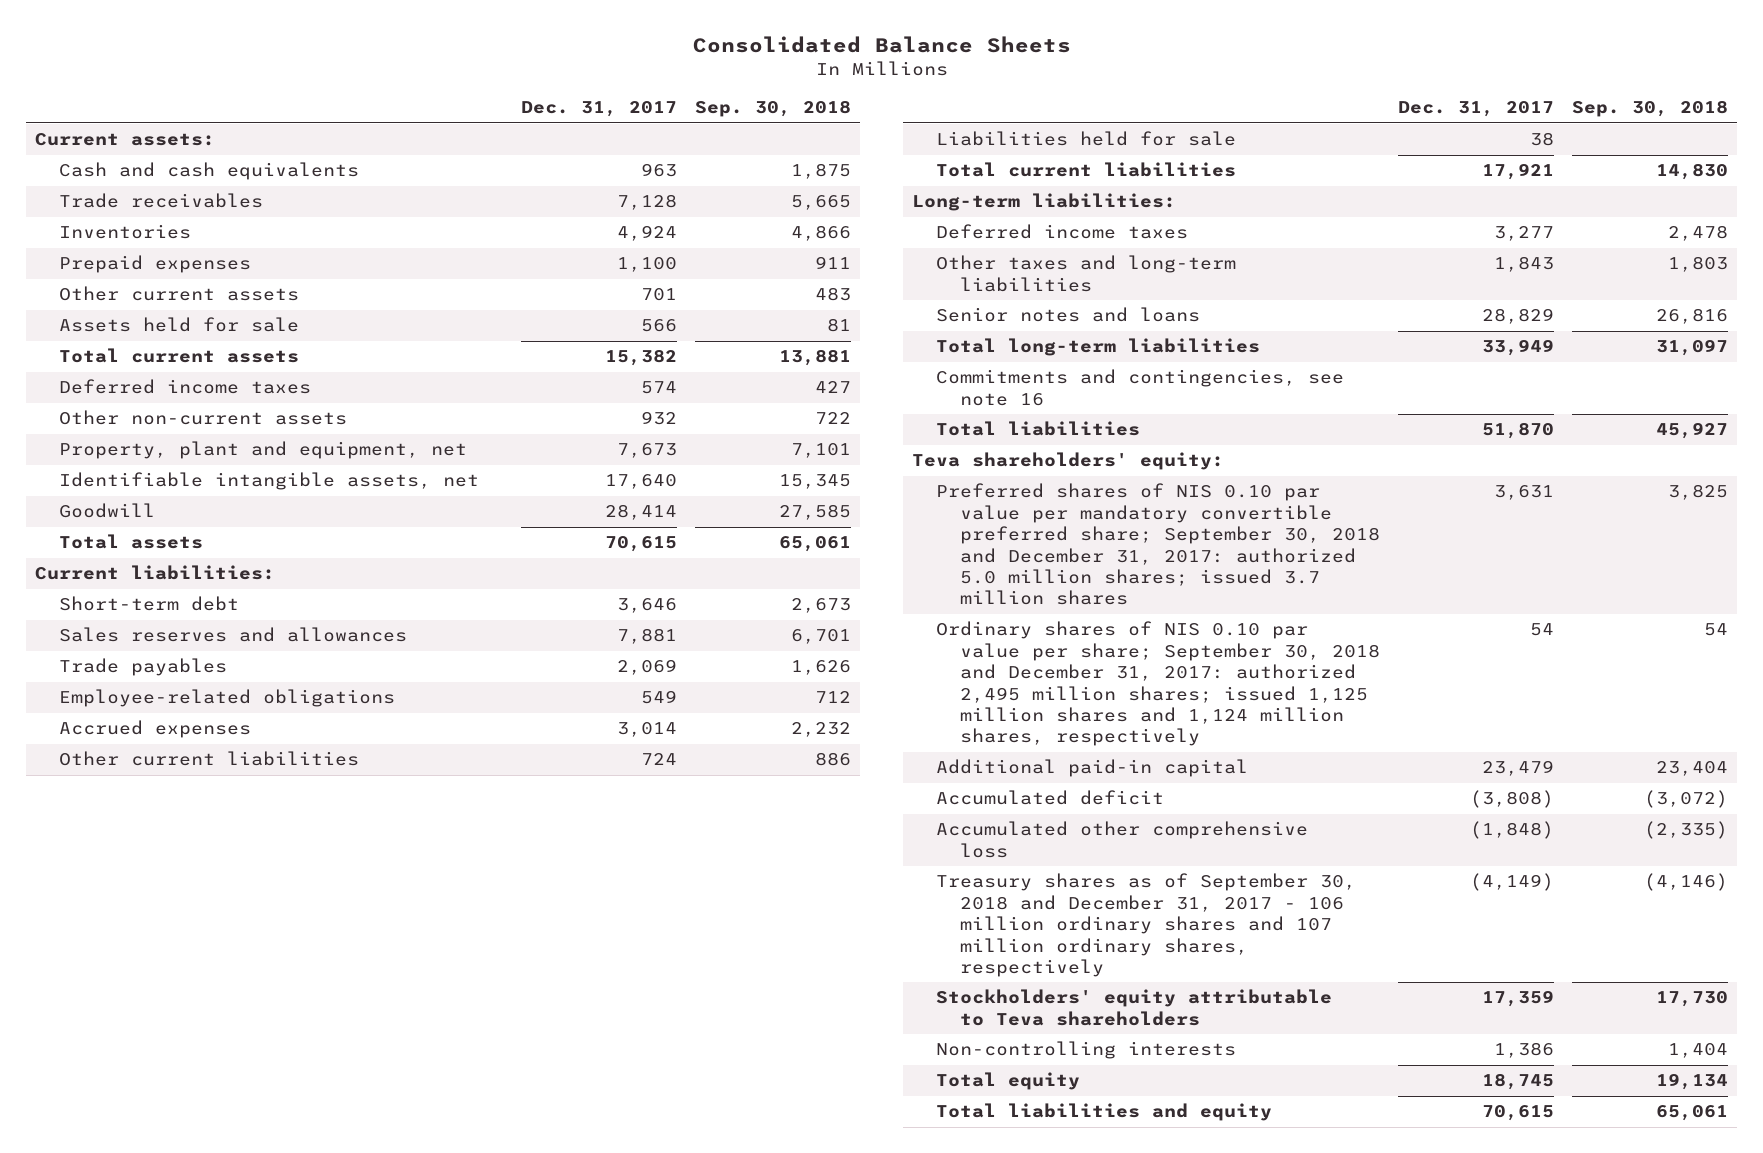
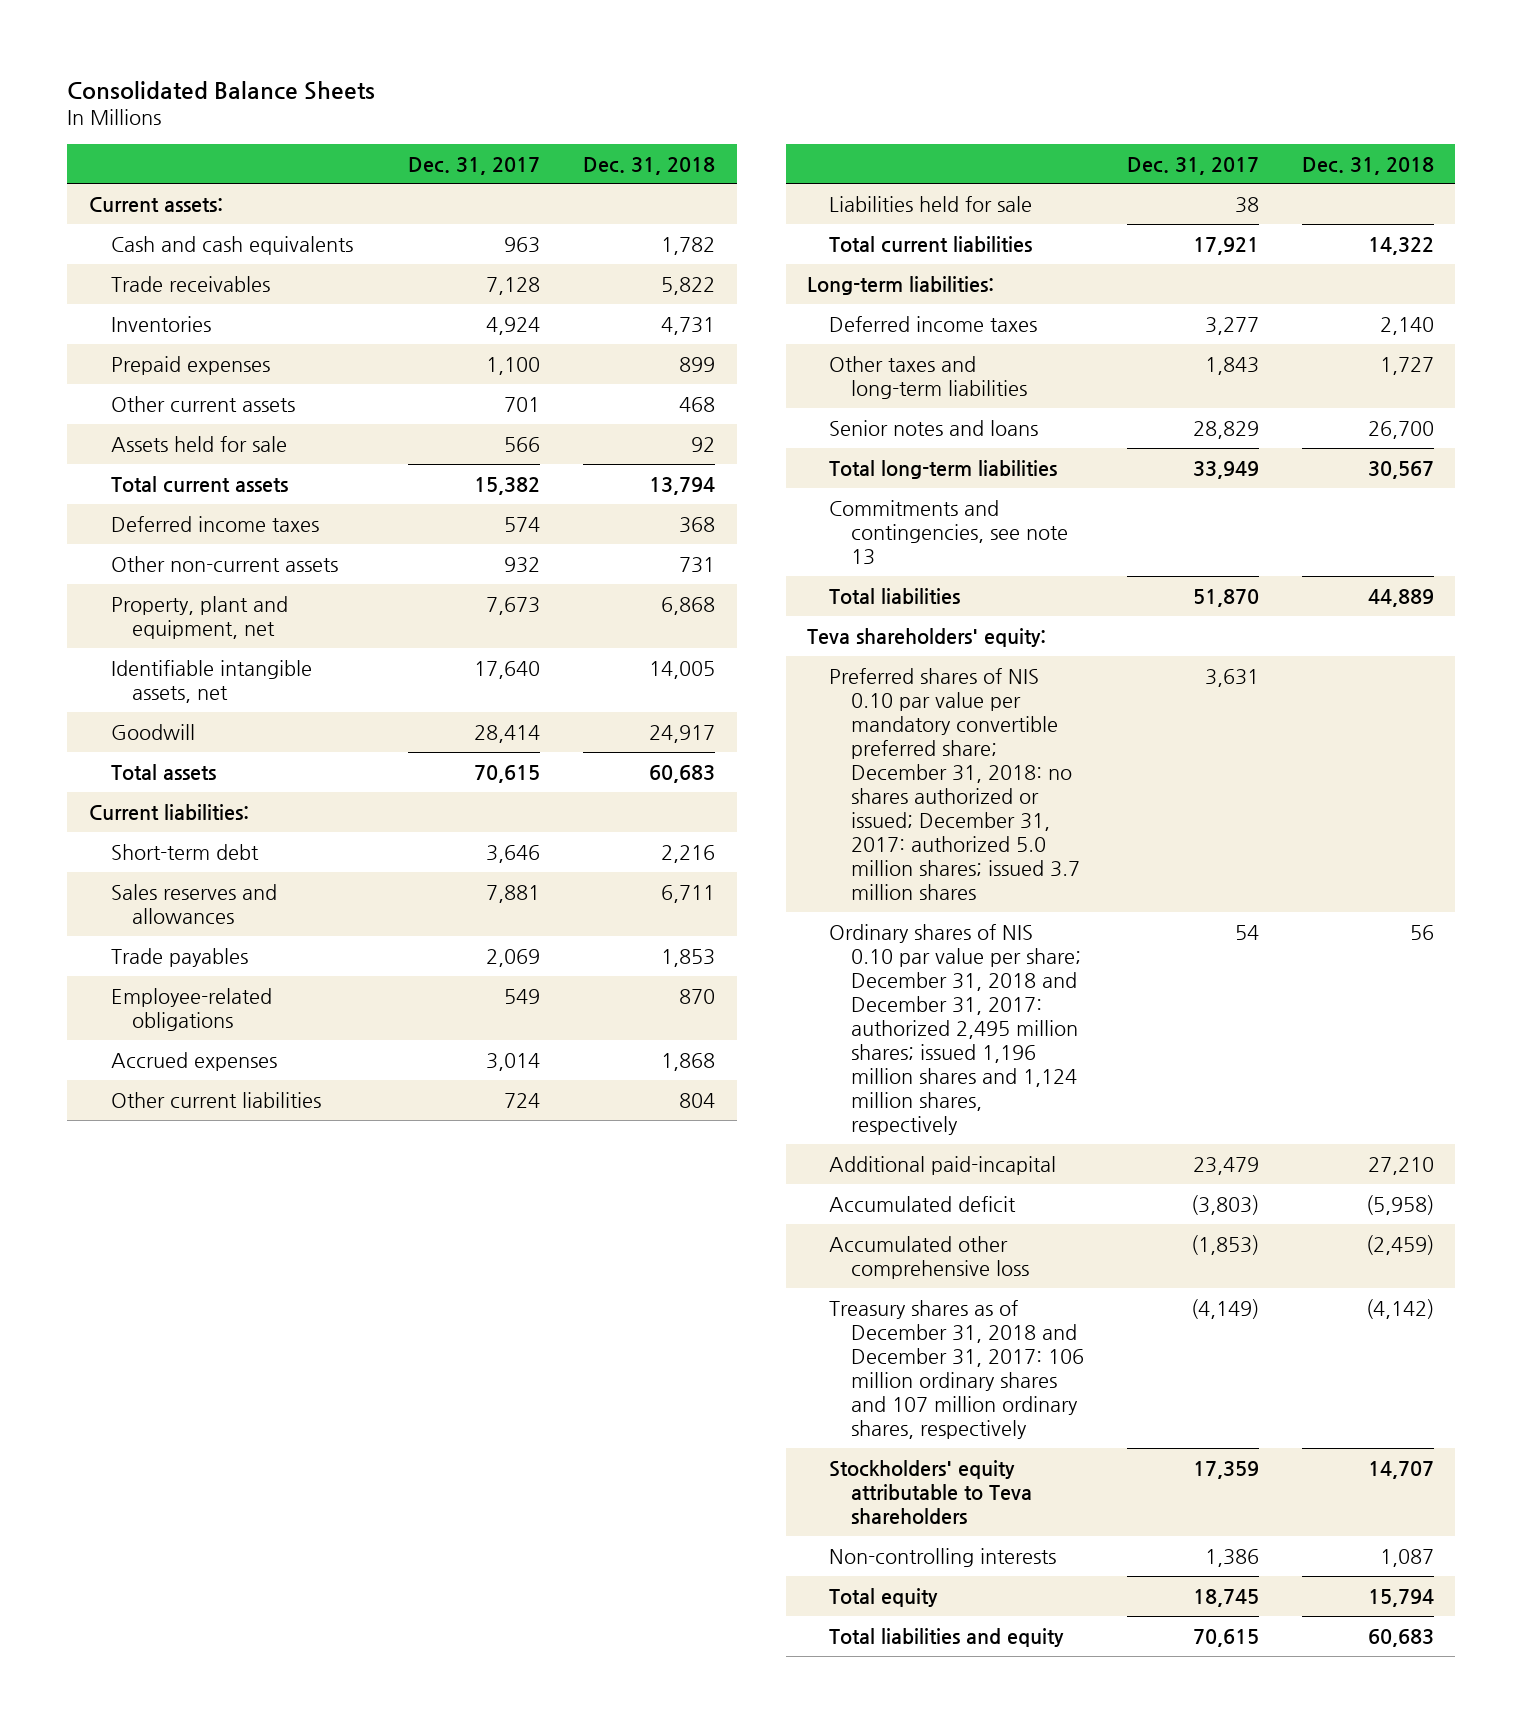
[695,100,852,118] Sep. 30, 2018 -> none
none -> [583,156,716,175] Dec. 31, 2018
[936,369,1345,406] Commitments and contingencies, see note 16 -> [829,499,1069,565] Commitments and contingencies, see note 13
[936,483,1381,606] Preferred shares of NIS 0.10 par value per mandatory convertible preferred share; September 30, 2018 and December 31, 2017: authorized 5.0 million shares; issued 3.7 million shares -> [829,667,1081,900] Preferred shares of NIS 0.10 par value per mandatory convertible preferred share; December 31, 2018: no shares authorized or issued; December 31, 2017: authorized 5.0 million shares; issued 3.7 million shares
[936,621,1381,747] Ordinary shares of NIS 0.10 par value per share; September 30, 2018 and December 31, 2017: authorized 2,495 million shares; issued 1,125 million shares and 1,124 million shares, respectively -> [829,923,1082,1135] Ordinary shares of NIS 0.10 par value per share; December 31, 2018 and December 31, 2017: authorized 2,495 million shares; issued 1,196 million shares and 1,124 million shares, respectively
[936,759,1249,778] Additional paid-in capital -> [829,1155,1057,1175] Additional paid-incapital
[1470,790,1555,809] (3,808) -> [1191,1194,1260,1215] (3,803)
[1470,821,1555,840] (1,848) -> [1191,1234,1260,1255] (1,853)
[936,873,1357,977] Treasury shares as of September 30, 2018 and December 31, 2017 - 106 million ordinary shares and 107 million ordinary shares, respectively -> [829,1299,1085,1439] Treasury shares as of December 31, 2018 and December 31, 2017: 106 million ordinary shares and 107 million ordinary shares, respectively

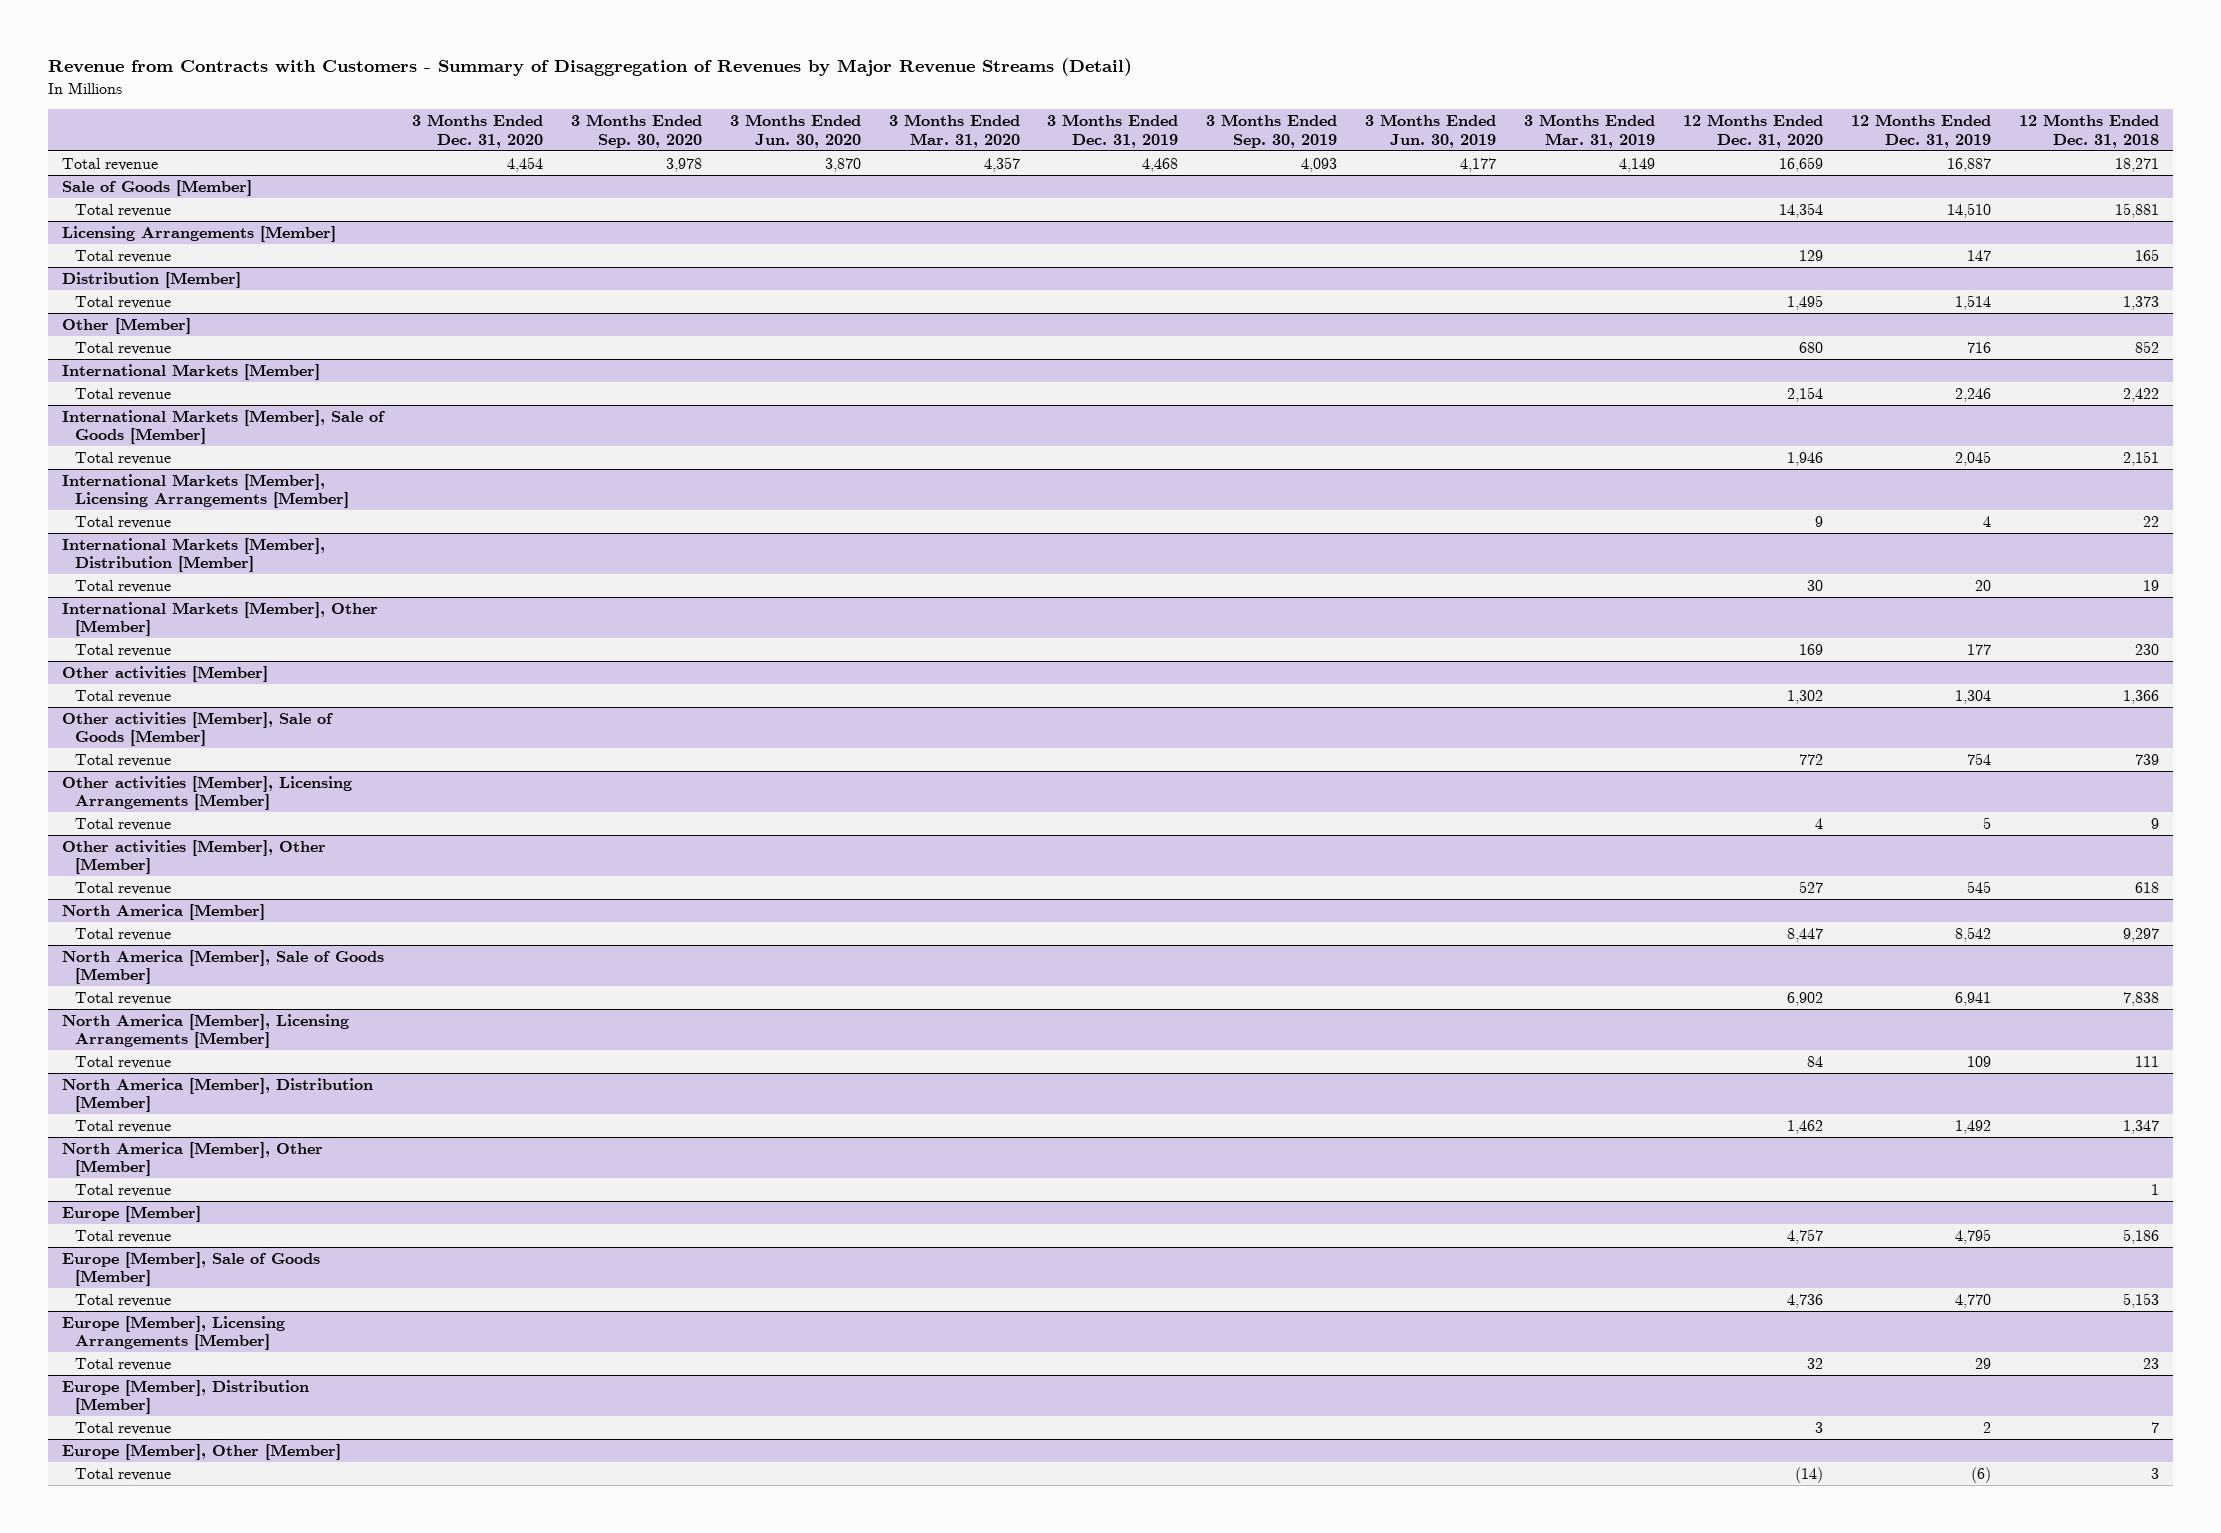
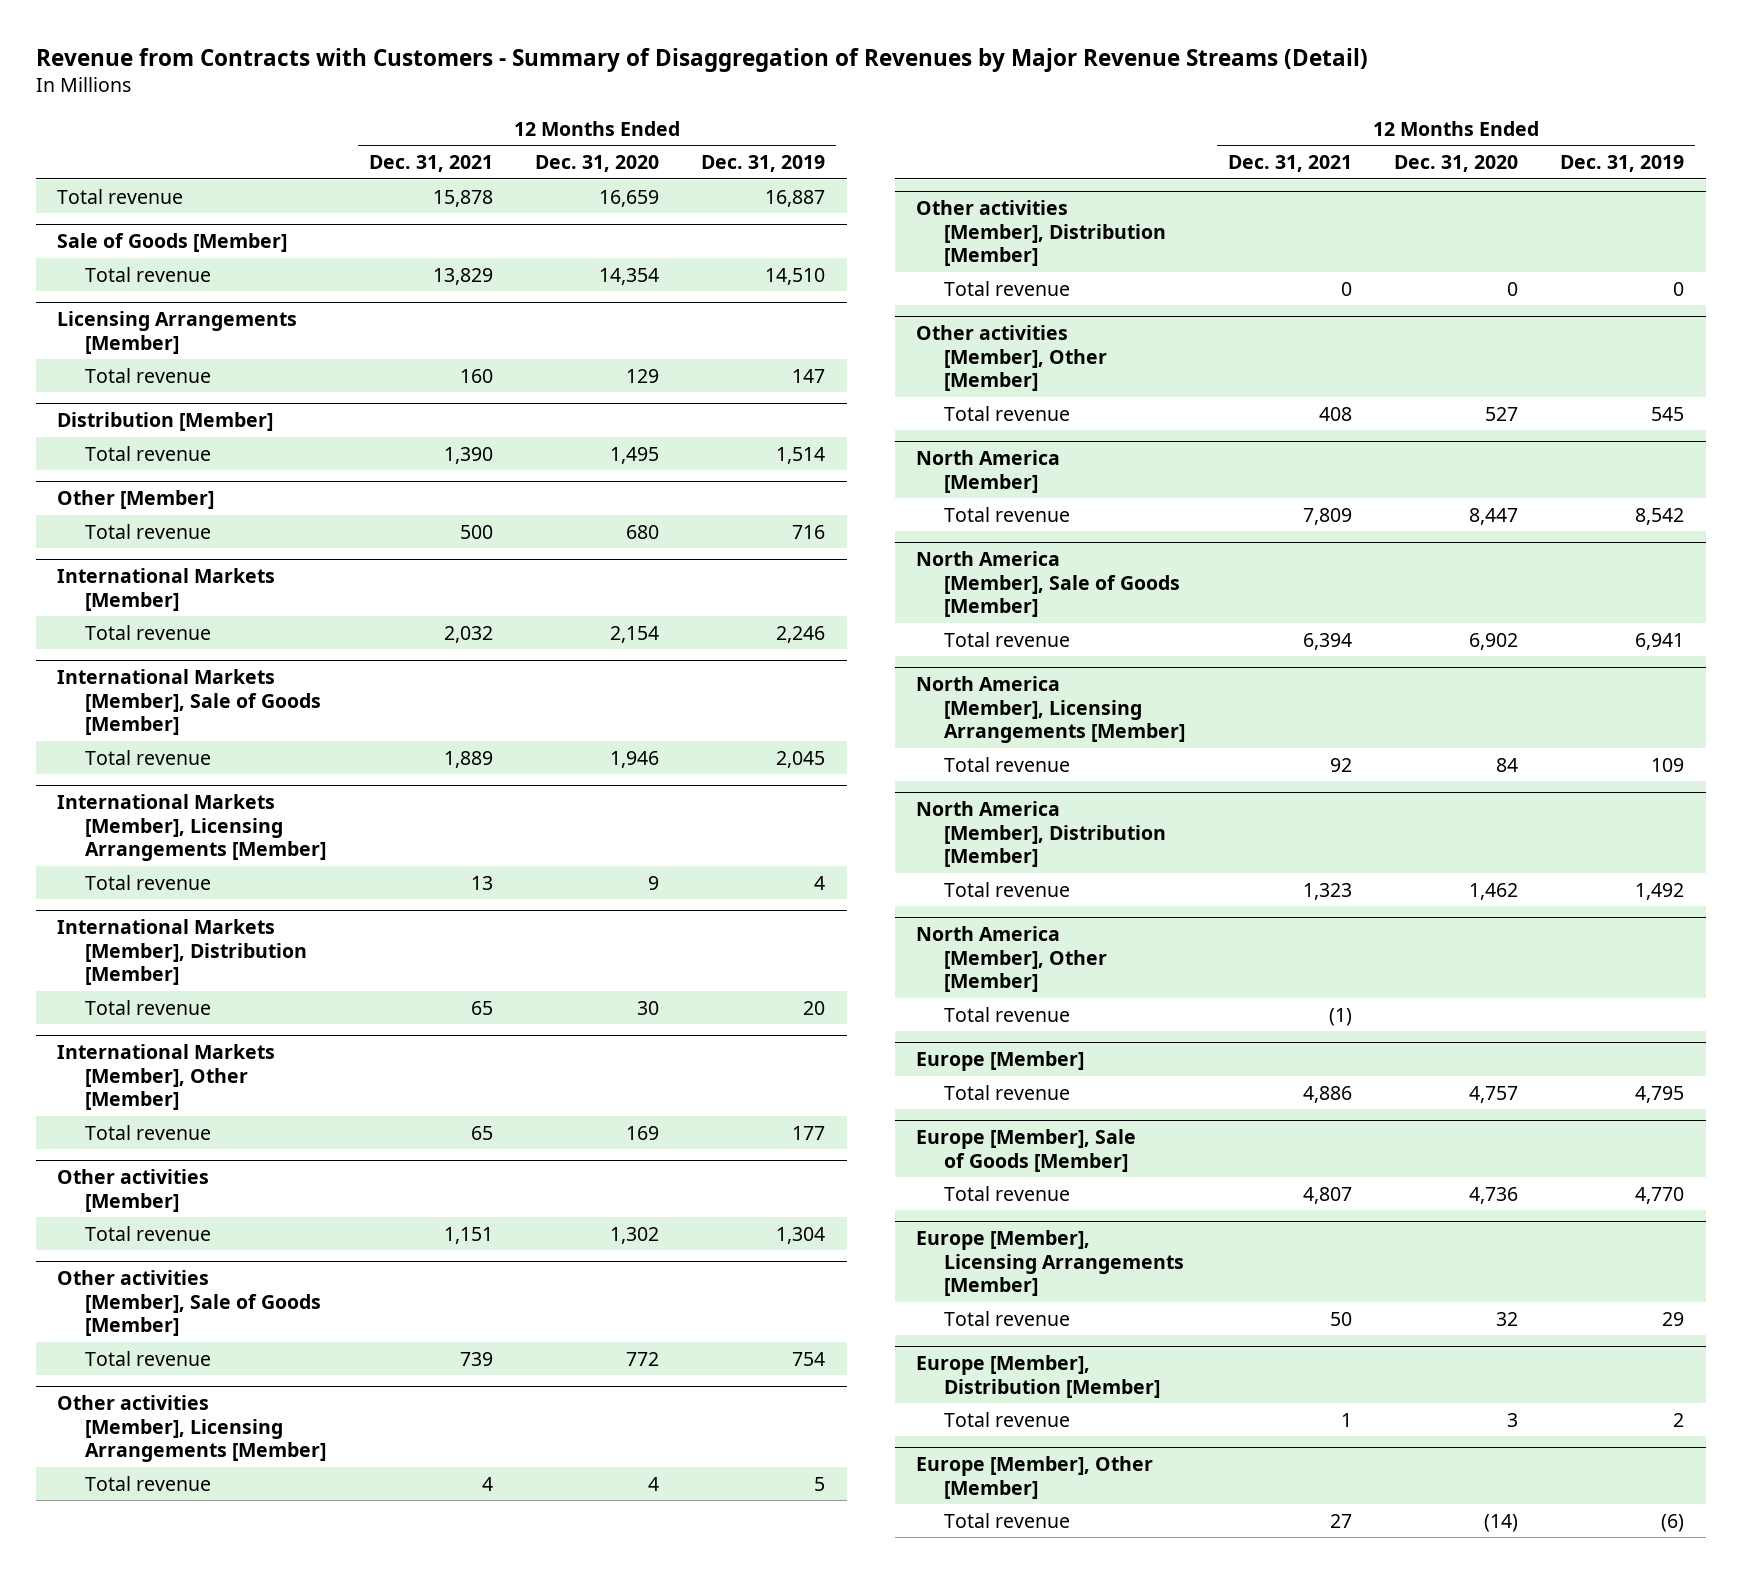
[411,114,543,148] 3 Months Ended Dec. 31, 2020 -> none
[570,114,702,148] 3 Months Ended Sep. 30, 2020 -> none
[729,114,861,148] 3 Months Ended Jun. 30, 2020 -> none
[888,114,1020,148] 3 Months Ended Mar. 31, 2020 -> none
[1047,114,1179,148] 3 Months Ended Dec. 31, 2019 -> none
[1206,114,1338,148] 3 Months Ended Sep. 30, 2019 -> none
[1365,114,1497,148] 3 Months Ended Jun. 30, 2019 -> none
[1524,114,1656,148] 3 Months Ended Mar. 31, 2019 -> none
[2018,114,2159,148] 12 Months Ended Dec. 31, 2018 -> none
none -> [368,154,493,172] Dec. 31, 2021
none -> [916,200,1167,266] Other activities [Member], Distribution [Member]
none -> [944,280,1071,296] Total revenue

